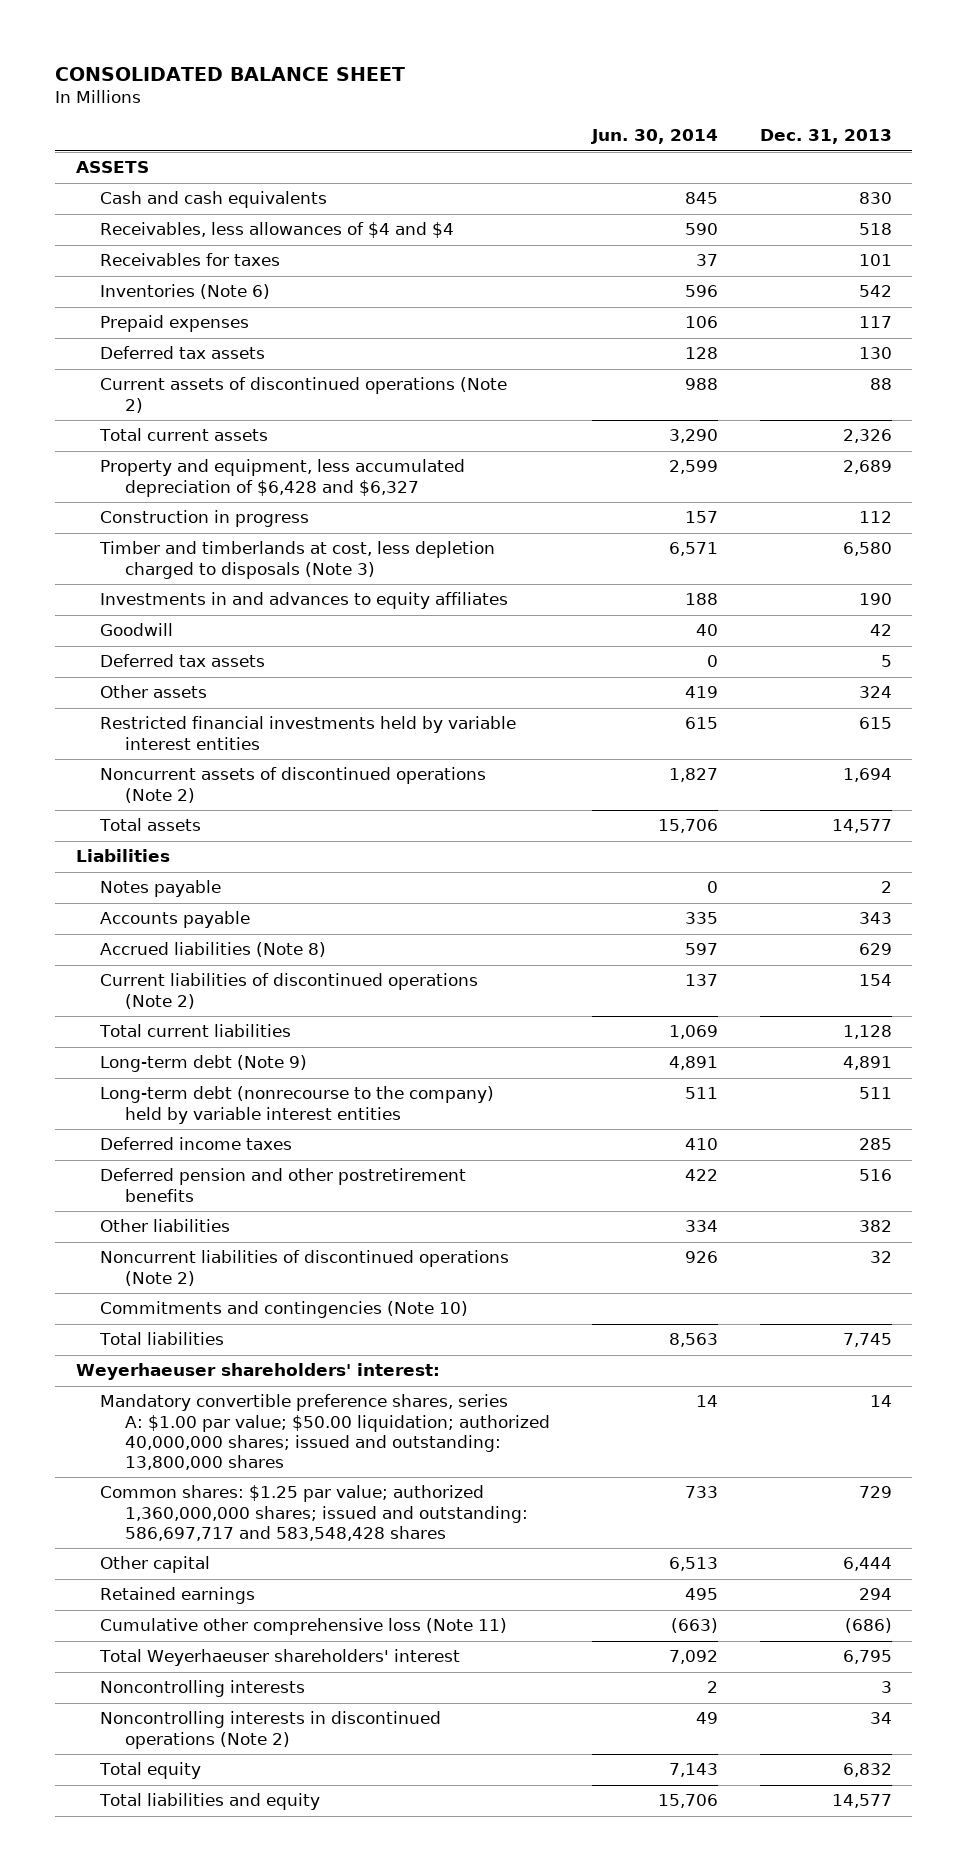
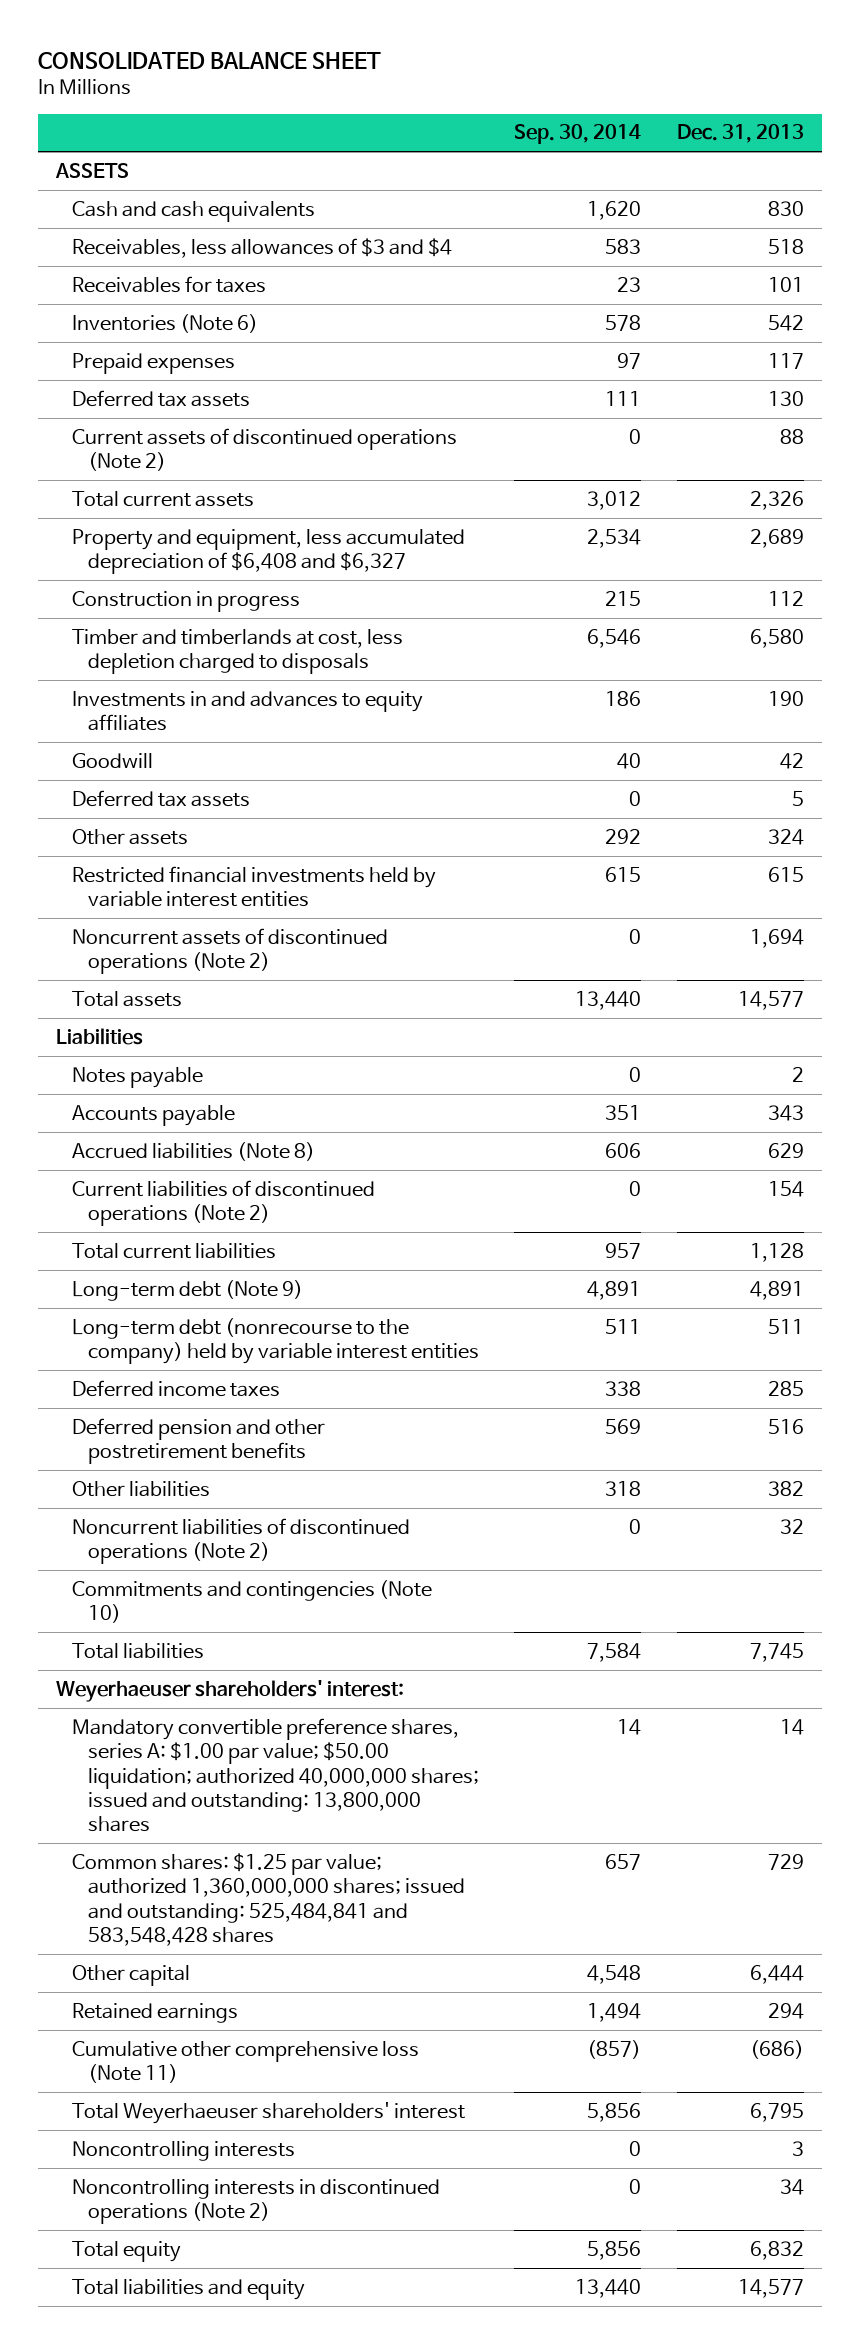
[590,129,718,145] Jun. 30, 2014 -> none
none -> [514,124,642,145] Sep. 30, 2014
[100,222,455,239] Receivables, less allowances of $4 and $4 -> [71,237,452,258] Receivables, less allowances of $3 and $4
[100,459,466,497] Property and equipment, less accumulated depreciation of $6,428 and $6,327 -> [71,528,465,575] Property and equipment, less accumulated depreciation of $6,408 and $6,327
[99,541,496,579] Timber and timberlands at cost, less depletion charged to disposals (Note 3) -> [71,628,403,675] Timber and timberlands at cost, less depletion charged to disposals
[100,1485,528,1541] Common shares: $1.25 par value; authorized 1,360,000,000 shares; issued and outstanding: 586,697,717 and 583,548,428 shares -> [71,1852,465,1946] Common shares: $1.25 par value; authorized 1,360,000,000 shares; issued and outstanding: 525,484,841 and 583,548,428 shares

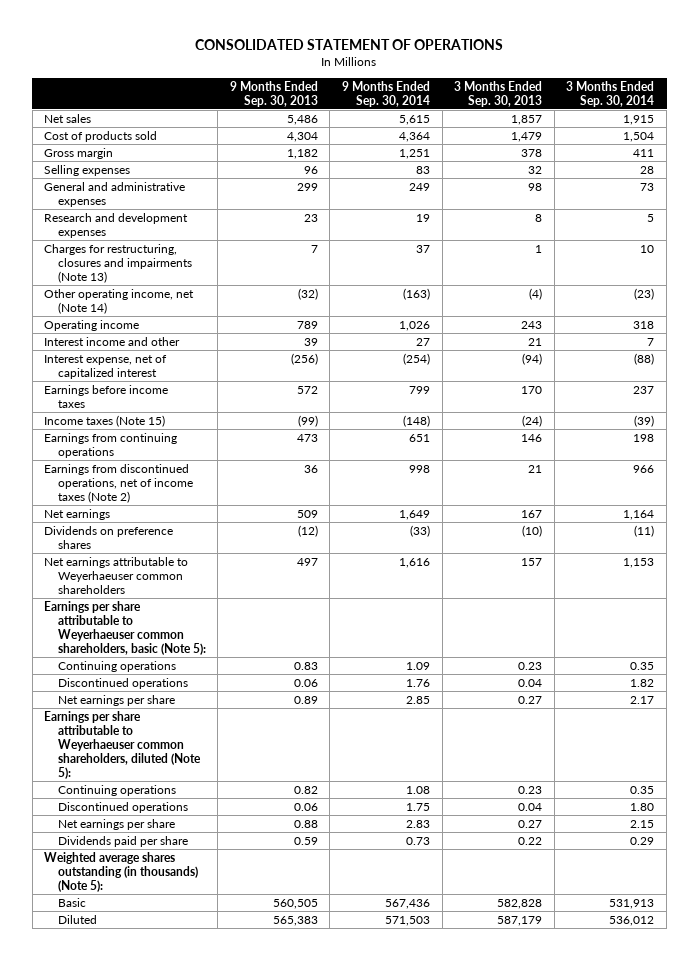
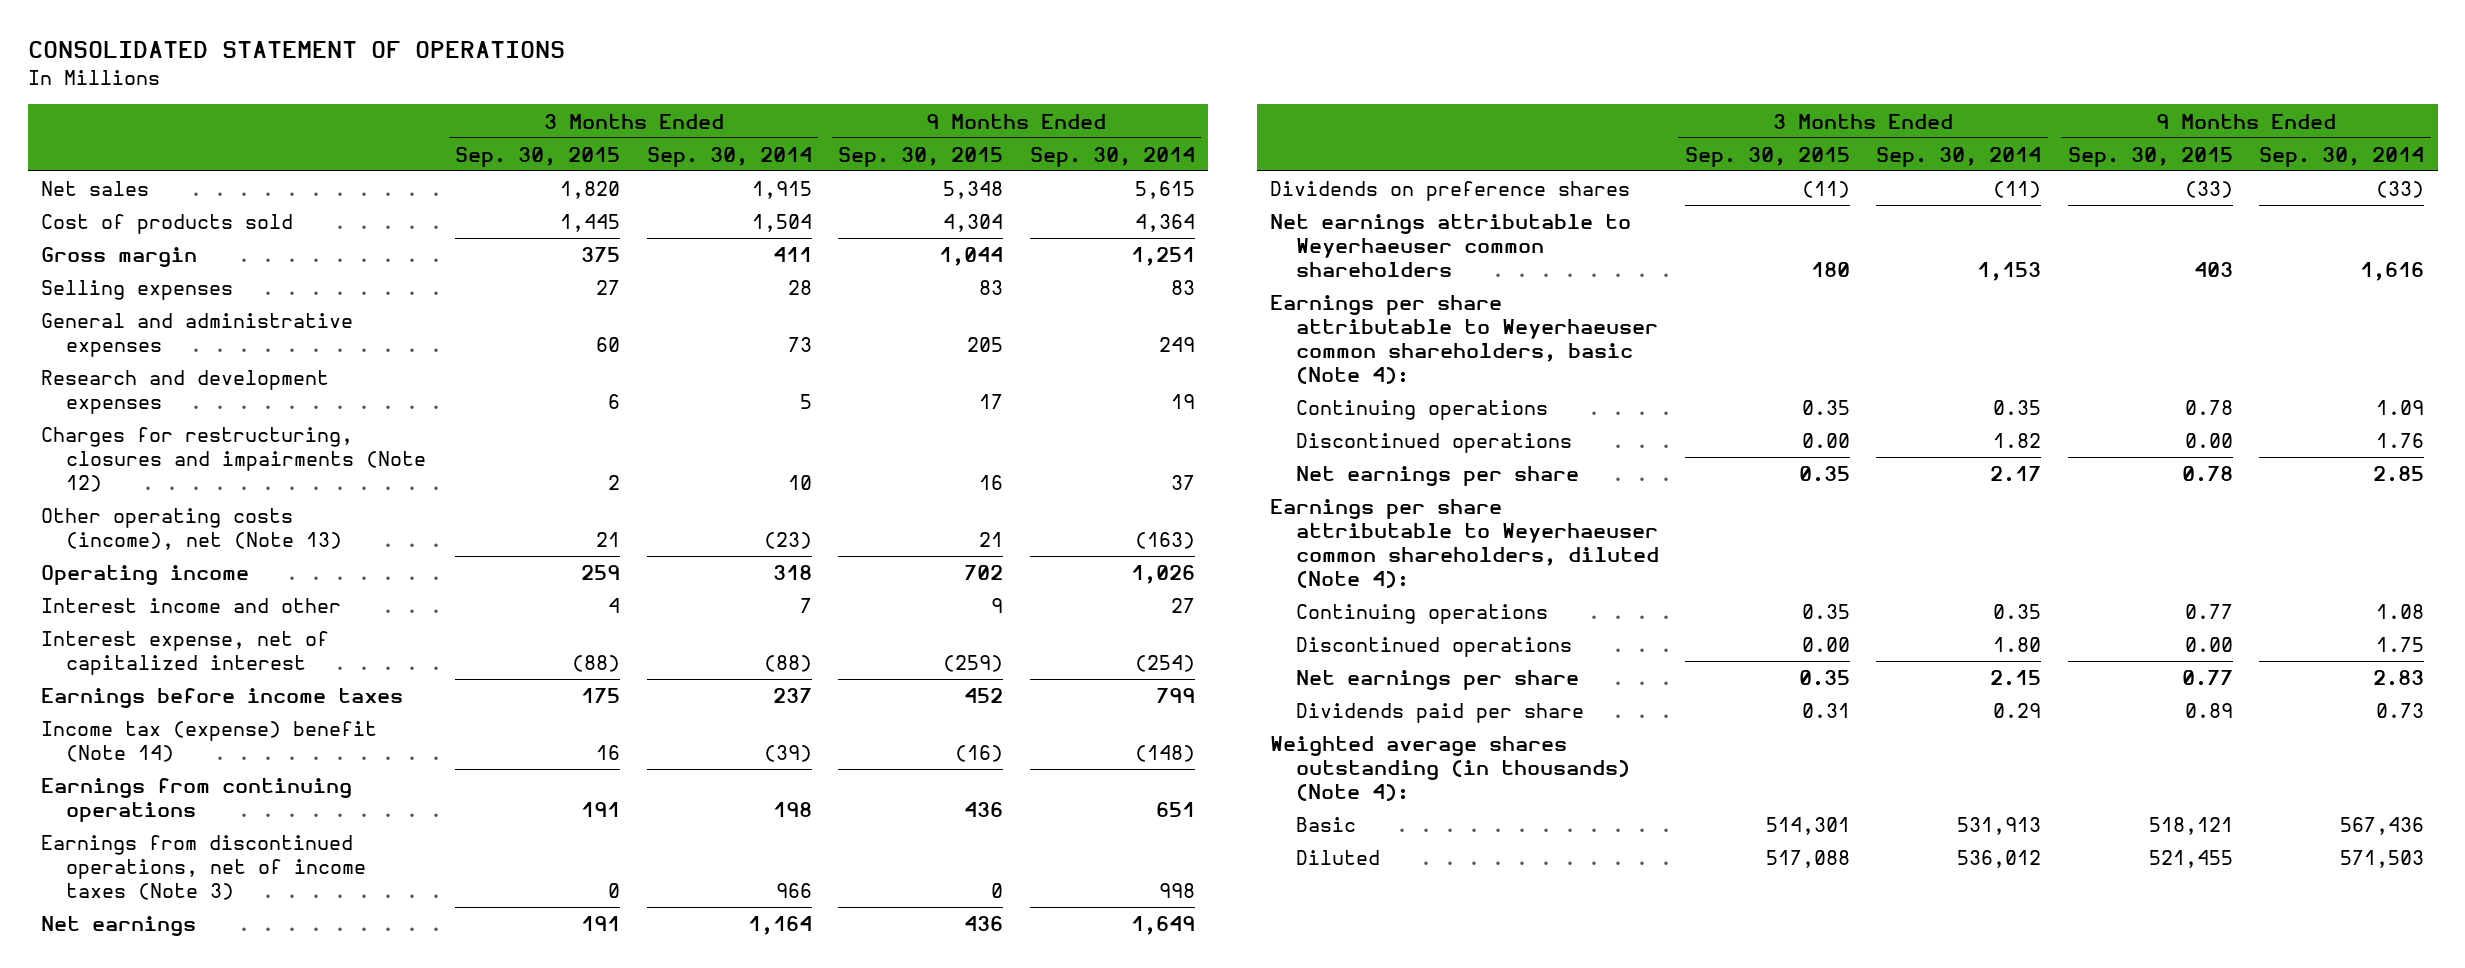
[229,80,318,107] 9 Months Ended Sep. 30, 2013 -> none
[454,80,543,107] 3 Months Ended Sep. 30, 2013 -> none
none -> [455,146,621,167] Sep. 30, 2015
none -> [838,146,1004,167] Sep. 30, 2015
[44,243,192,283] Charges for restructuring, closures and impairments (Note 13) -> [40,427,426,493] Charges for restructuring, closures and impairments (Note 12)
[44,288,195,314] Other operating income, net (Note 14) -> [40,508,342,551] Other operating costs (income), net (Note 13)
[44,414,166,427] Income taxes (Note 15) -> [40,721,377,763] Income tax (expense) benefit (Note 14)
[44,463,193,503] Earnings from discontinued operations, net of income taxes (Note 2) -> [40,835,366,901] Earnings from discontinued operations, net of income taxes (Note 3)
[44,600,206,655] Earnings per share attributable to Weyerhaeuser common shareholders, basic (Note 5): -> [1270,295,1658,385] Earnings per share attributable to Weyerhaeuser common shareholders, basic (Note 4):
[44,710,201,779] Earnings per share attributable to Weyerhaeuser common shareholders, diluted (Note 5): -> [1270,499,1659,589] Earnings per share attributable to Weyerhaeuser common shareholders, diluted (Note 4):
[44,851,198,892] Weighted average shares outstanding (in thousands) (Note 5): -> [1270,736,1630,802] Weighted average shares outstanding (in thousands) (Note 4):

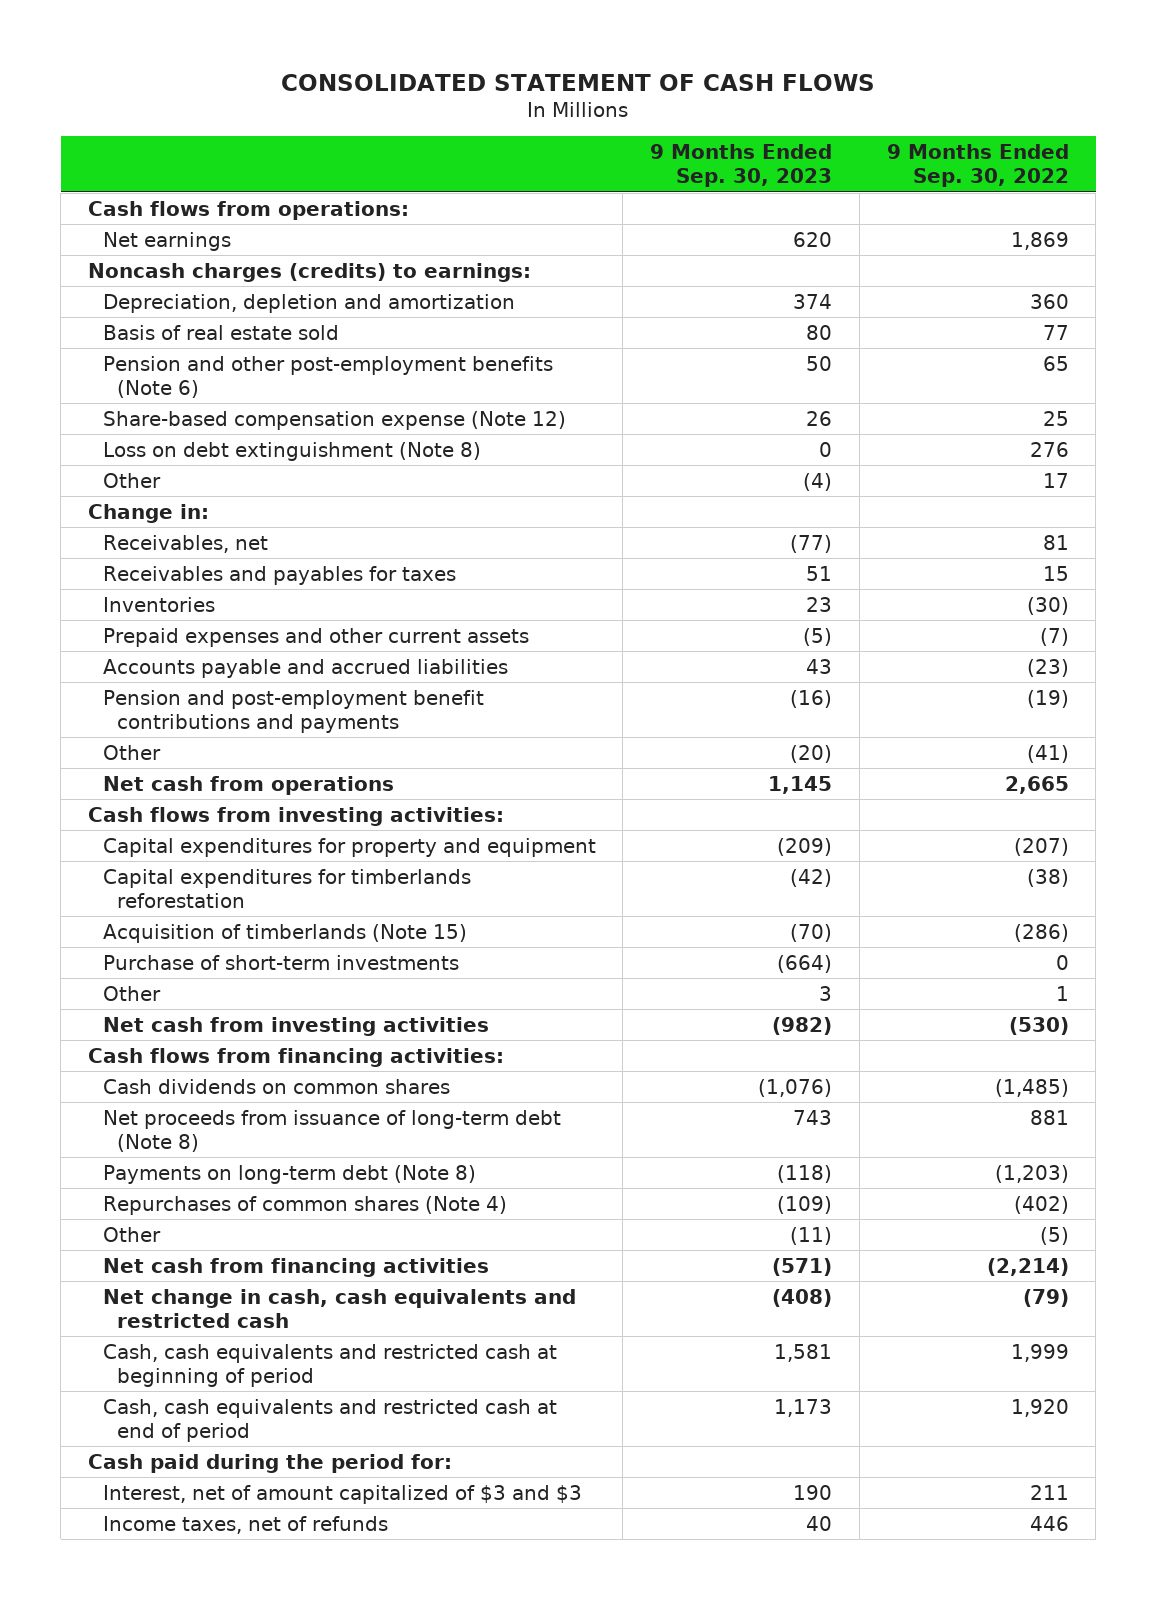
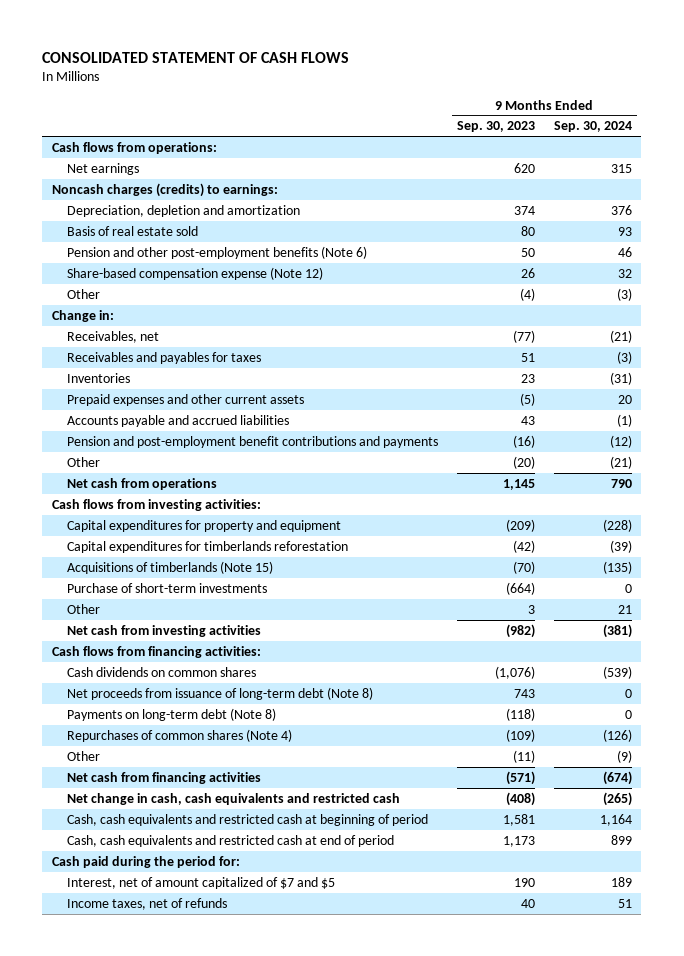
[886,144,1069,188] 9 Months Ended Sep. 30, 2022 -> none
none -> [553,121,632,133] Sep. 30, 2024
[102,441,481,461] Loss on debt extinguishment (Note 8) -> none
[102,923,467,943] Acquisition of timberlands (Note 15) -> [66,560,273,574] Acquisitions of timberlands (Note 15)
[102,1484,582,1504] Interest, net of amount capitalized of $3 and $3 -> [66,876,335,889] Interest, net of amount capitalized of $7 and $5

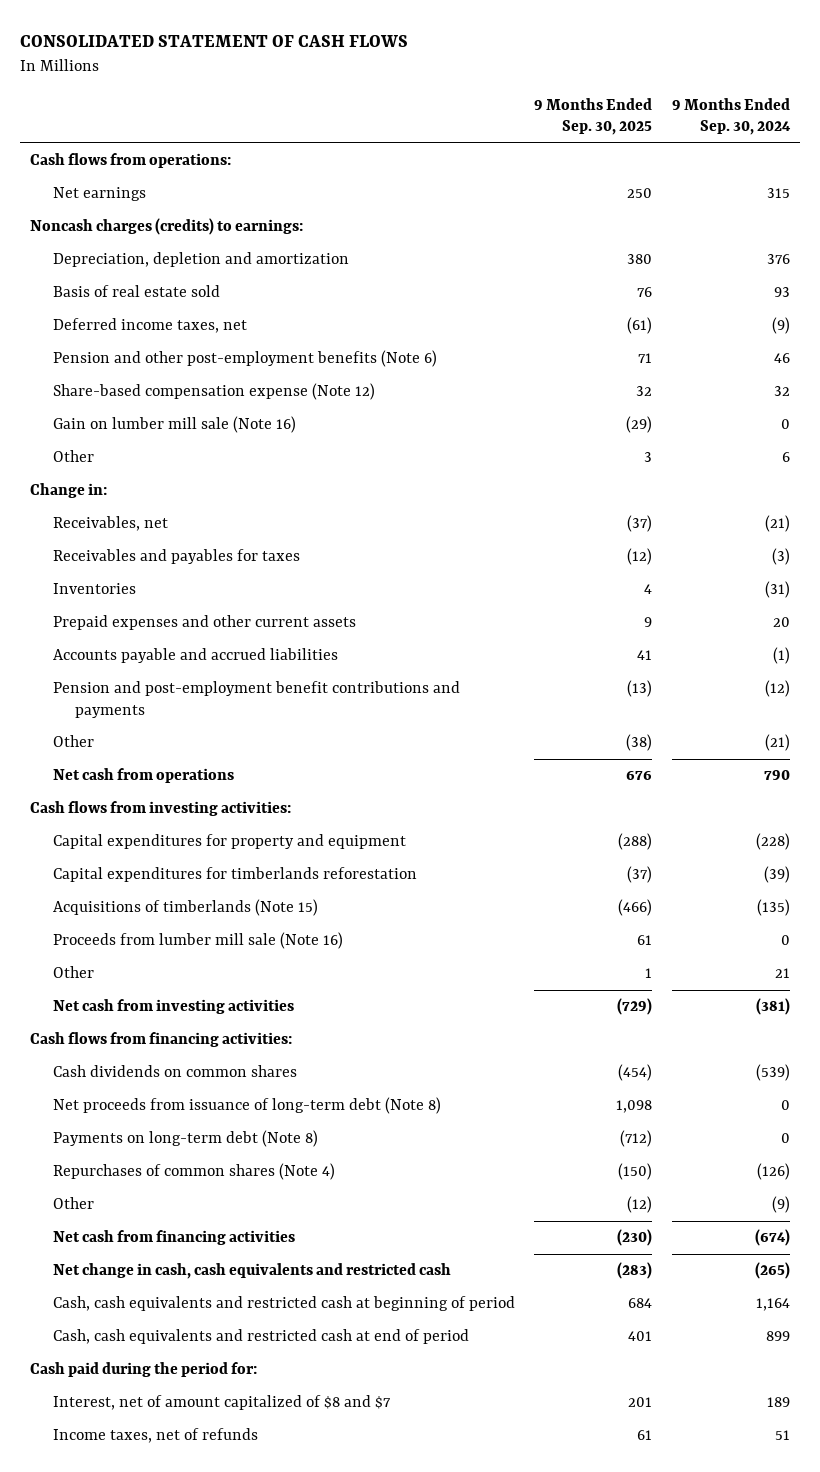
[456,121,535,133] Sep. 30, 2023 -> none
none -> [534,97,653,136] 9 Months Ended Sep. 30, 2025
none -> [52,318,247,334] Deferred income taxes, net
none -> [52,416,296,434] Gain on lumber mill sale (Note 16)
[616,287,632,301] (3) -> [782,452,791,463] 6
[66,582,267,593] Purchase of short-term investments -> none
none -> [52,932,343,950] Proceeds from lumber mill sale (Note 16)
[66,876,335,889] Interest, net of amount capitalized of $7 and $5 -> [52,1395,391,1411] Interest, net of amount capitalized of $8 and $7

